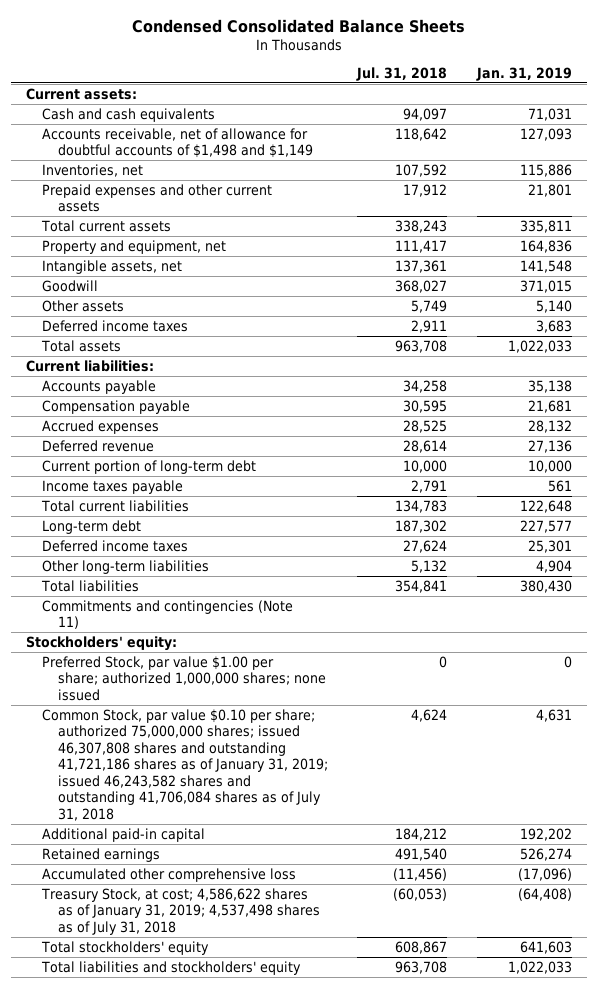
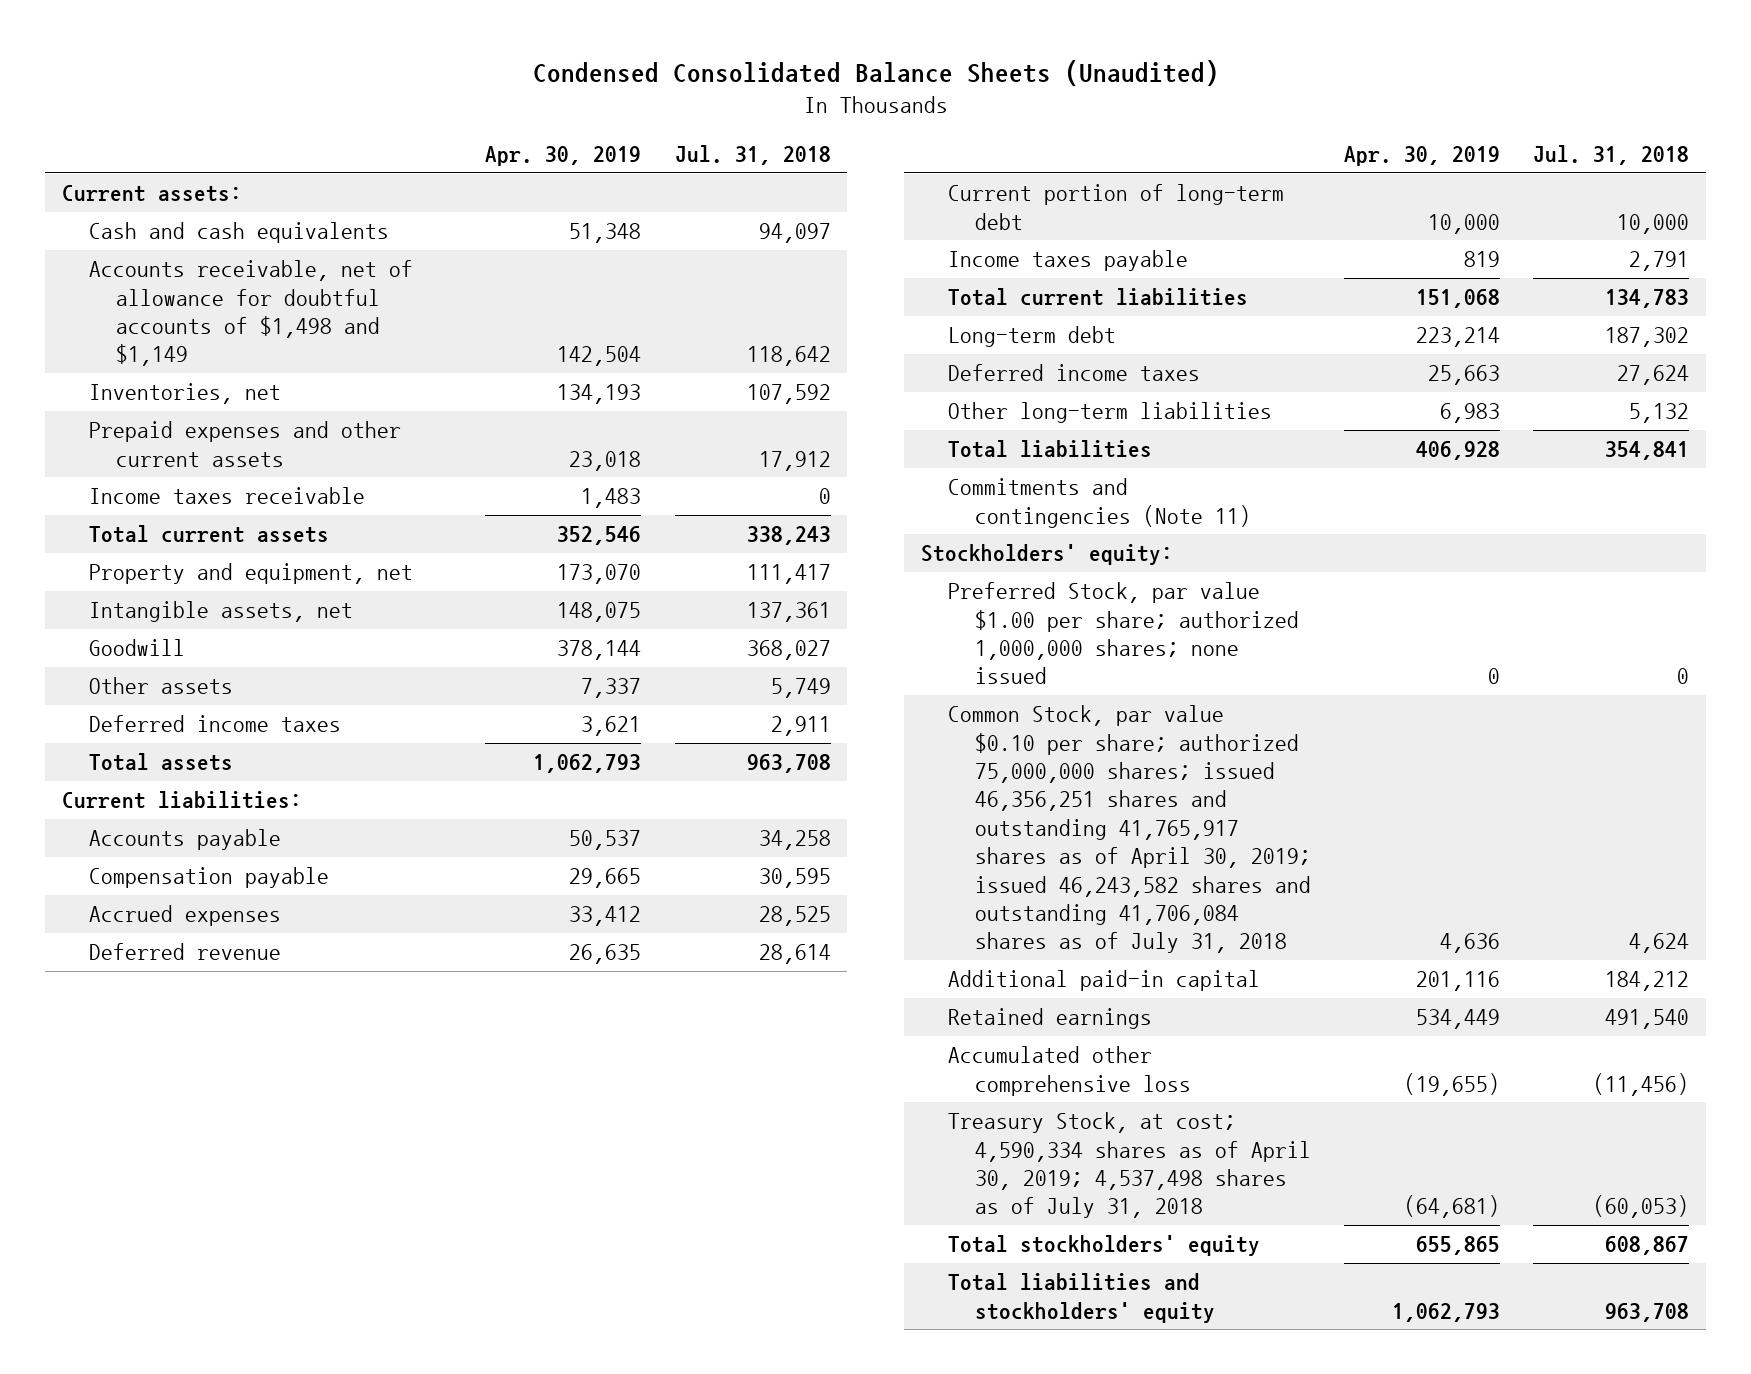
[132,18,466,33] Condensed Consolidated Balance Sheets -> [532,59,1219,86] Condensed Consolidated Balance Sheets (Unaudited)
[476,66,573,81] Jan. 31, 2019 -> none
none -> [485,145,642,166] Apr. 30, 2019
none -> [89,487,366,505] Income taxes receivable
[41,708,328,821] Common Stock, par value $0.10 per share; authorized 75,000,000 shares; issued 46,307,808 shares and outstanding 41,721,186 shares as of January 31, 2019; issued 46,243,582 shares and outstanding 41,706,084 shares as of July 31, 2018 -> [947,705,1311,954] Common Stock, par value $0.10 per share; authorized 75,000,000 shares; issued 46,356,251 shares and outstanding 41,765,917 shares as of April 30, 2019; issued 46,243,582 shares and outstanding 41,706,084 shares as of July 31, 2018
[40,887,320,935] Treasury Stock, at cost; 4,586,622 shares as of January 31, 2019; 4,537,498 shares as of July 31, 2018 -> [947,1112,1311,1219] Treasury Stock, at cost; 4,590,334 shares as of April 30, 2019; 4,537,498 shares as of July 31, 2018

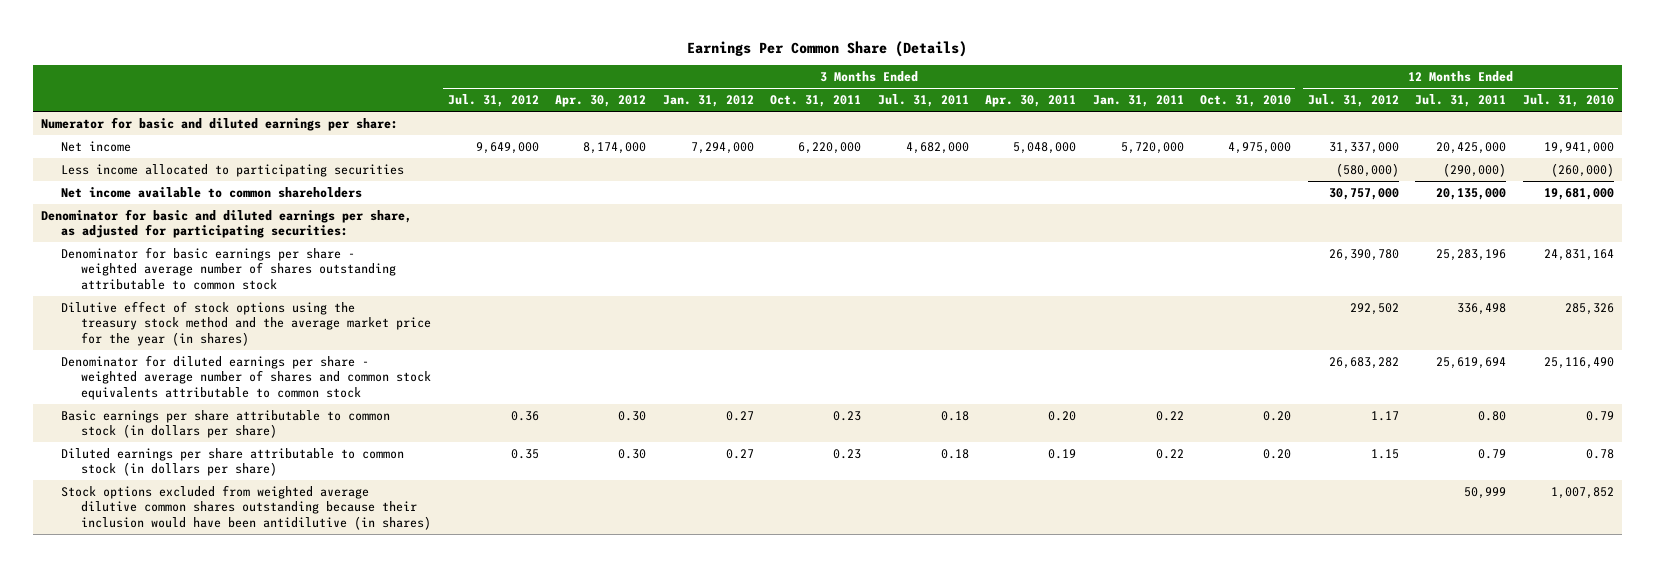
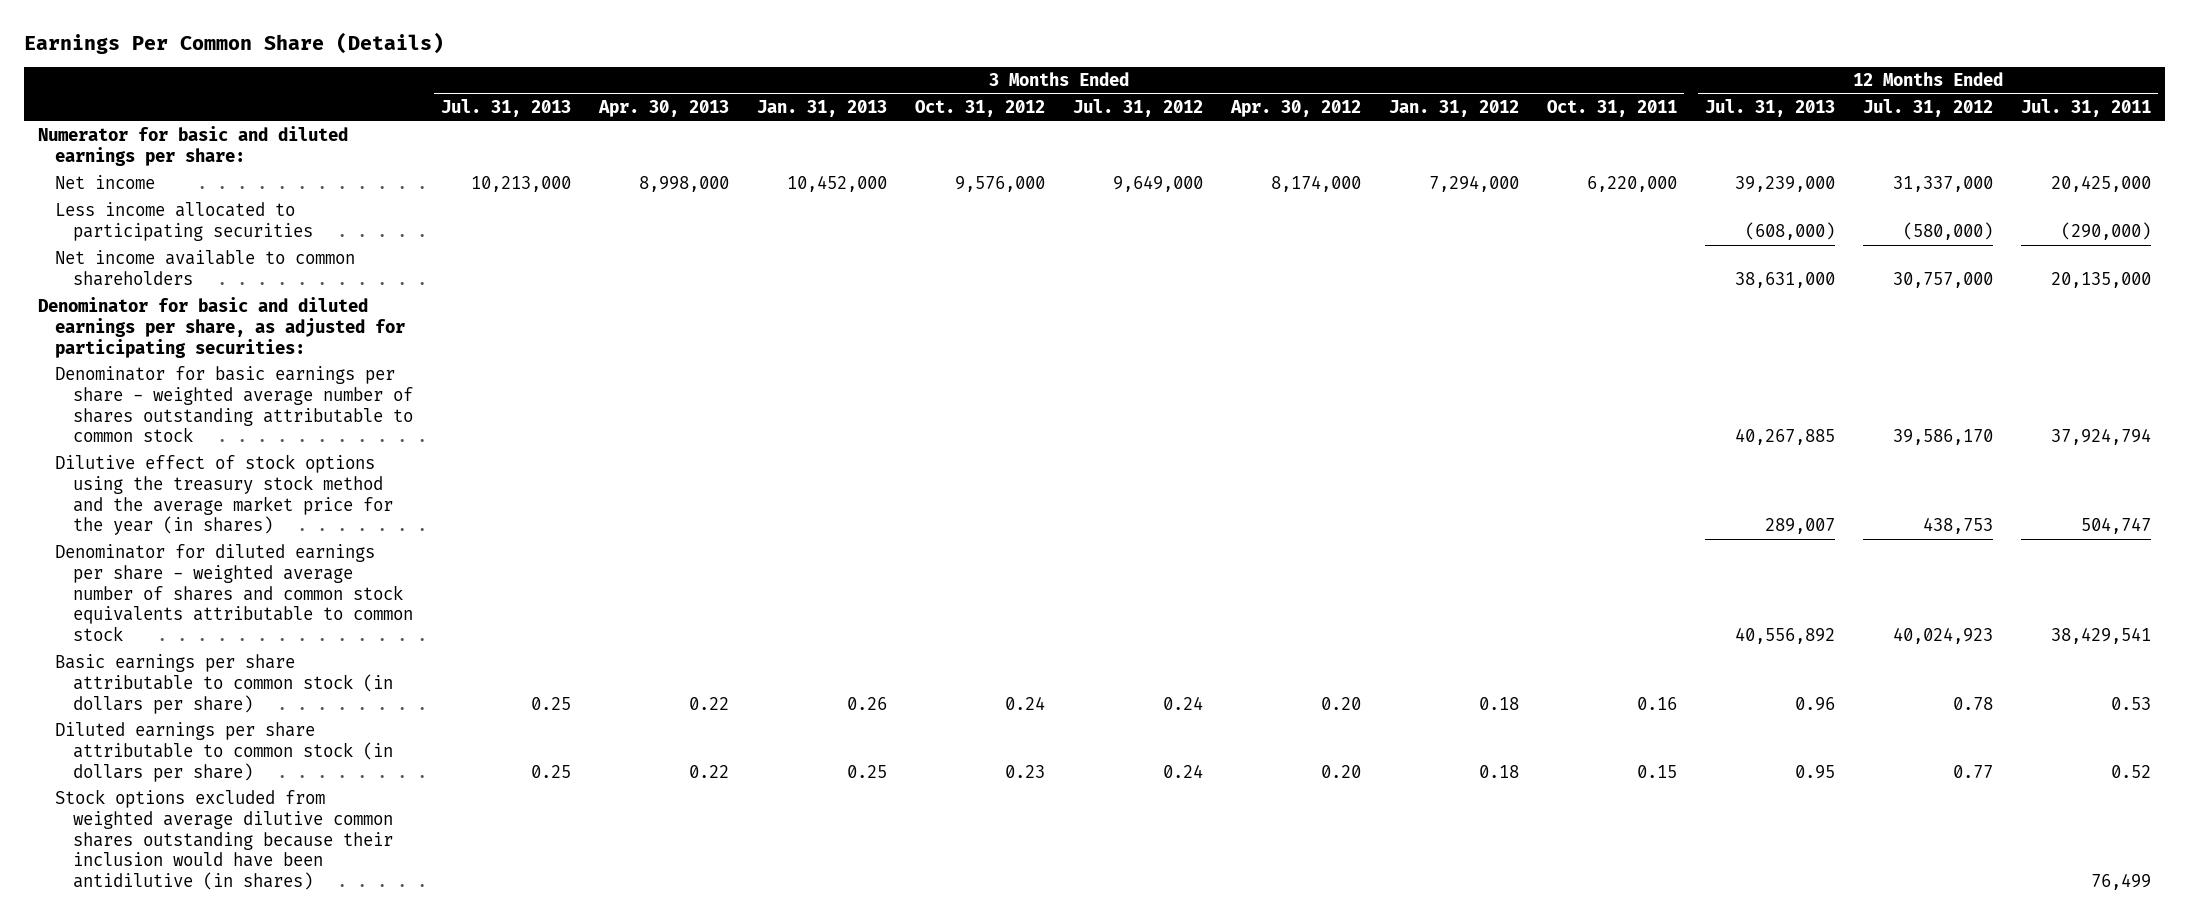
[877,93,969,107] Jul. 31, 2011 -> none
[985,94,1077,107] Apr. 30, 2011 -> none
[1092,94,1184,107] Jan. 31, 2011 -> none
[1200,94,1292,107] Oct. 31, 2010 -> none
[1522,93,1614,107] Jul. 31, 2010 -> none
none -> [440,99,571,118] Jul. 31, 2013
none -> [597,100,729,118] Apr. 30, 2013
none -> [756,100,887,118] Jan. 31, 2013
none -> [914,100,1045,118] Oct. 31, 2012
none -> [1704,99,1835,118] Jul. 31, 2013
[1328,248,1399,261] 26,390,780 -> [1892,429,1993,446] 39,586,170
[1436,248,1507,261] 25,283,196 -> [2050,428,2151,446] 37,924,794
[1349,302,1399,315] 292,502 -> [1922,517,1993,535] 438,753
[1457,302,1507,315] 336,498 -> [2080,517,2151,535] 504,747
[1328,356,1399,369] 26,683,282 -> [1892,627,1993,645] 40,024,923
[1436,356,1507,369] 25,619,694 -> [2050,627,2151,645] 38,429,541
[510,410,539,421] 0.36 -> [1162,695,1203,710] 0.24
[618,410,647,421] 0.30 -> [1320,696,1361,710] 0.20
[725,410,754,421] 0.27 -> [1478,696,1519,710] 0.18
[833,410,862,421] 0.23 -> [1636,696,1677,710] 0.16
[1370,410,1399,421] 1.17 -> [1952,696,1993,710] 0.78
[1478,410,1507,421] 0.80 -> [2110,696,2151,710] 0.53
[510,448,539,459] 0.35 -> [1162,763,1203,778] 0.24
[618,448,647,459] 0.30 -> [1320,764,1361,778] 0.20
[725,448,754,459] 0.27 -> [1478,764,1519,778] 0.18
[833,448,862,459] 0.23 -> [1636,764,1677,778] 0.15
[1370,448,1399,459] 1.15 -> [1952,764,1993,778] 0.77
[1478,448,1507,459] 0.79 -> [2110,764,2151,778] 0.52
[1464,486,1507,499] 50,999 -> [2090,873,2151,891] 76,499

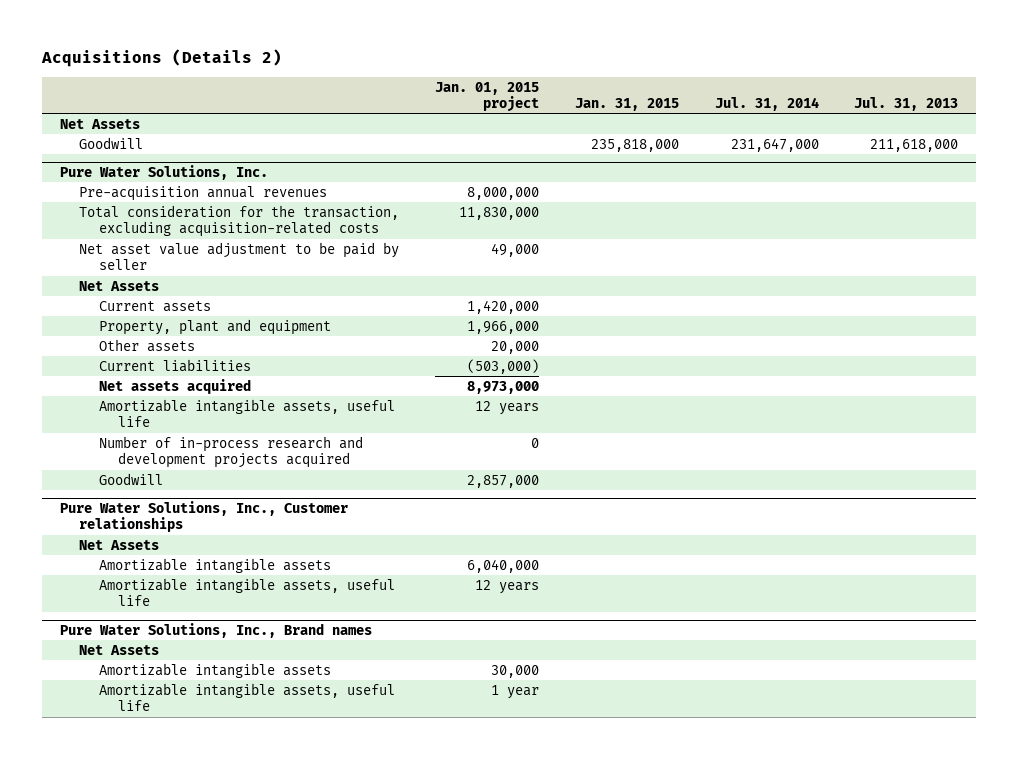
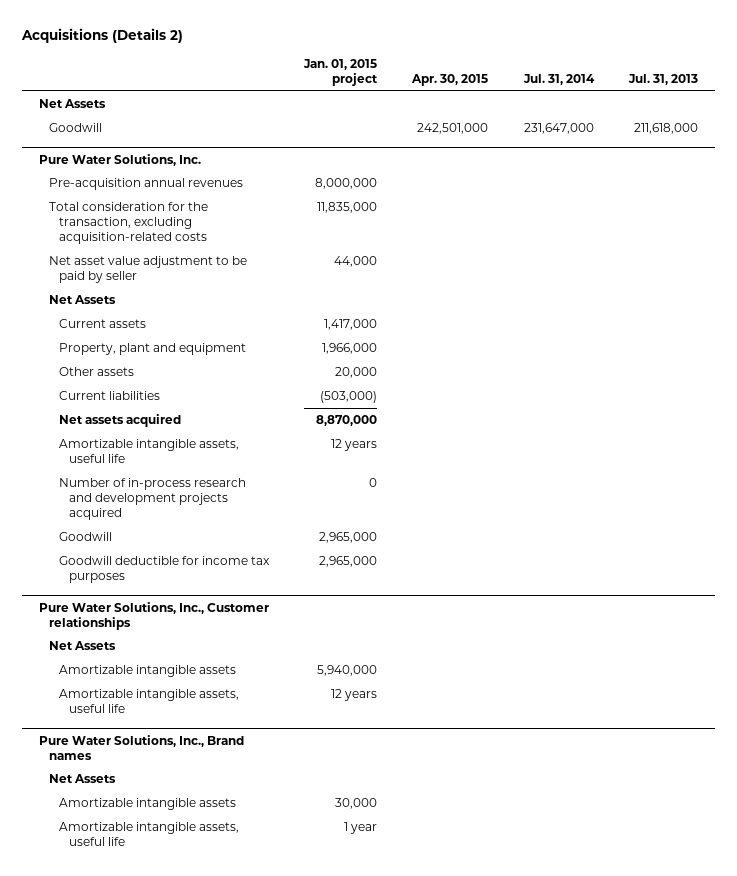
[574,98,679,112] Jan. 31, 2015 -> none
none -> [411,73,489,86] Apr. 30, 2015
[459,206,540,220] 11,830,000 -> [317,201,378,213] 11,835,000
[491,242,540,257] 49,000 -> [334,255,378,267] 44,000
[467,299,540,314] 1,420,000 -> [324,318,378,330] 1,417,000
[467,380,540,394] 8,973,000 -> [316,414,378,426] 8,870,000
[467,474,540,488] 2,857,000 -> [319,531,378,543] 2,965,000
none -> [59,555,271,584] Goodwill deductible for income tax purposes
[467,558,540,573] 6,040,000 -> [317,664,378,676] 5,940,000

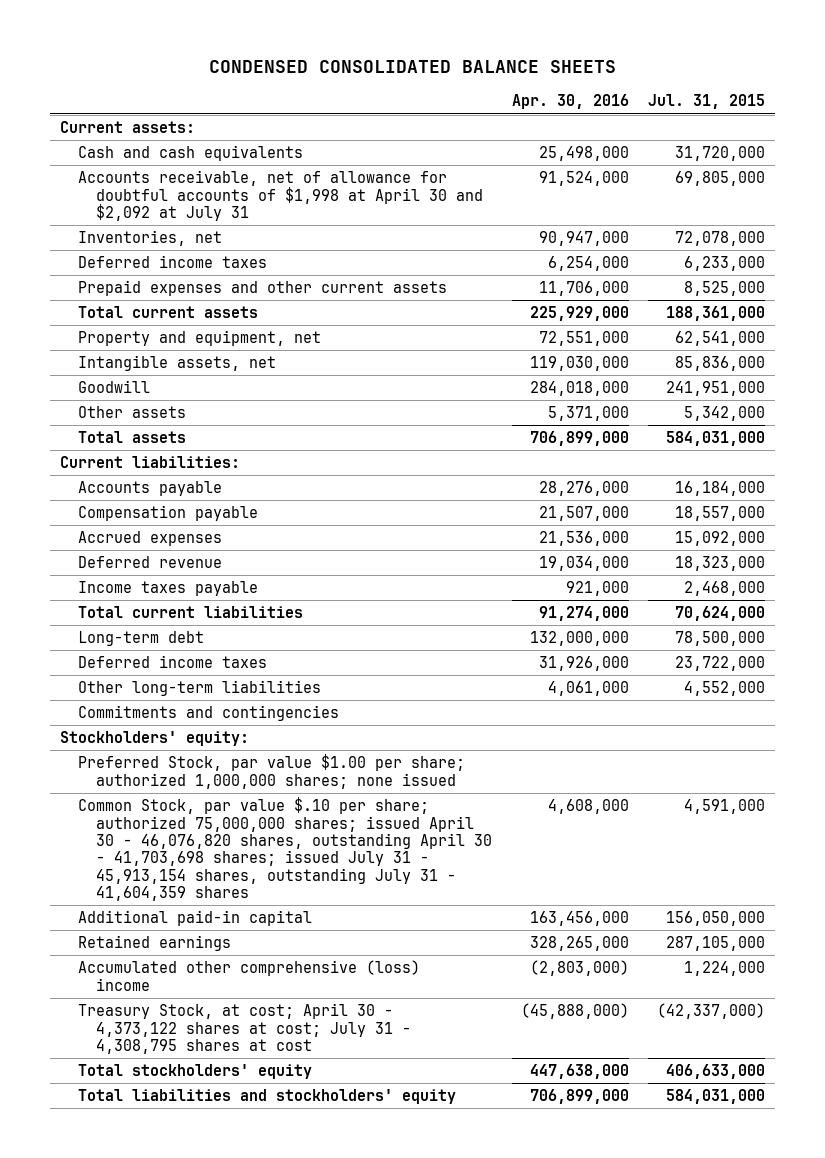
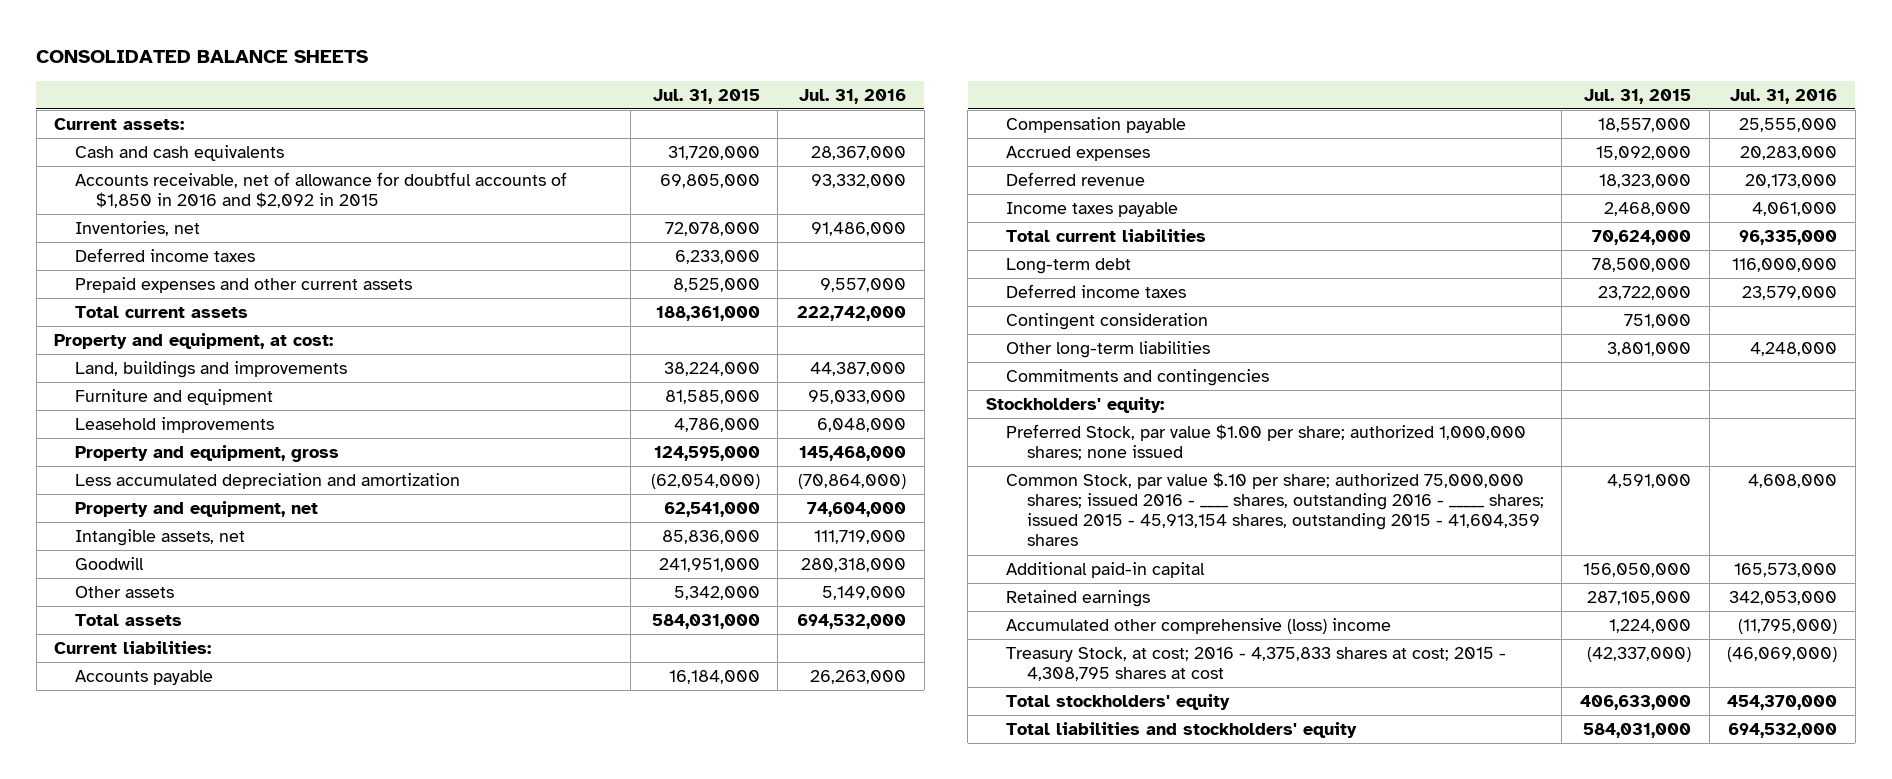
[208,60,616,74] CONDENSED CONSOLIDATED BALANCE SHEETS -> [36,50,369,64] CONSOLIDATED BALANCE SHEETS
[511,94,629,110] Apr. 30, 2016 -> none
none -> [798,88,906,104] Jul. 31, 2016
[78,170,484,221] Accounts receivable, net of allowance for doubtful accounts of $1,998 at April 30 and $2,092 at July 31 -> [74,171,567,209] Accounts receivable, net of allowance for doubtful accounts of $1,850 in 2016 and $2,092 in 2015
none -> [54,332,334,349] Property and equipment, at cost:
none -> [74,360,347,378] Land, buildings and improvements
none -> [74,388,273,405] Furniture and equipment
none -> [74,416,274,433] Leasehold improvements
none -> [74,444,339,462] Property and equipment, gross
none -> [74,472,460,489] Less accumulated depreciation and amortization
none -> [1006,312,1209,330] Contingent consideration
[684,681,766,697] 4,552,000 -> [1607,341,1692,356] 3,801,000
[78,797,493,901] Common Stock, par value $.10 per share; authorized 75,000,000 shares; issued April 30 - 46,076,820 shares, outstanding April 30 - 41,703,698 shares; issued July 31 - 45,913,154 shares, outstanding July 31 - 41,604,359 shares -> [1006,471,1544,547] Common Stock, par value $.10 per share; authorized 75,000,000 shares; issued 2016 - ____ shares, outstanding 2016 - _____ shares; issued 2015 - 45,913,154 shares, outstanding 2015 - 41,604,359 shares
[78,1003,412,1054] Treasury Stock, at cost; April 30 - 4,373,122 shares at cost; July 31 - 4,308,795 shares at cost -> [1006,646,1507,682] Treasury Stock, at cost; 2016 - 4,375,833 shares at cost; 2015 - 4,308,795 shares at cost

